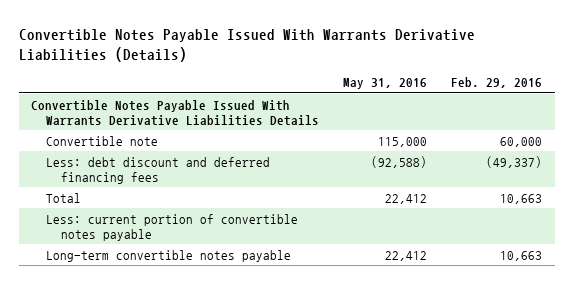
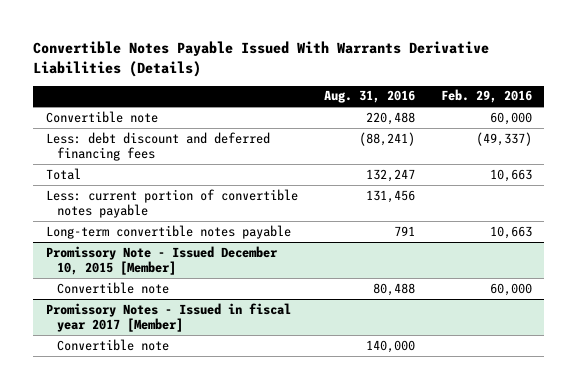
[343,78,428,90] May 31, 2016 -> none
none -> [323,90,415,104] Aug. 31, 2016
[31,99,320,127] Convertible Notes Payable Issued With Warrants Derivative Liabilities Details -> none
none -> [45,245,278,275] Promissory Note - Issued December 10, 2015 [Member]
none -> [56,281,169,294] Convertible note
none -> [45,302,291,332] Promissory Notes - Issued in fiscal year 2017 [Member]
none -> [56,338,169,351] Convertible note

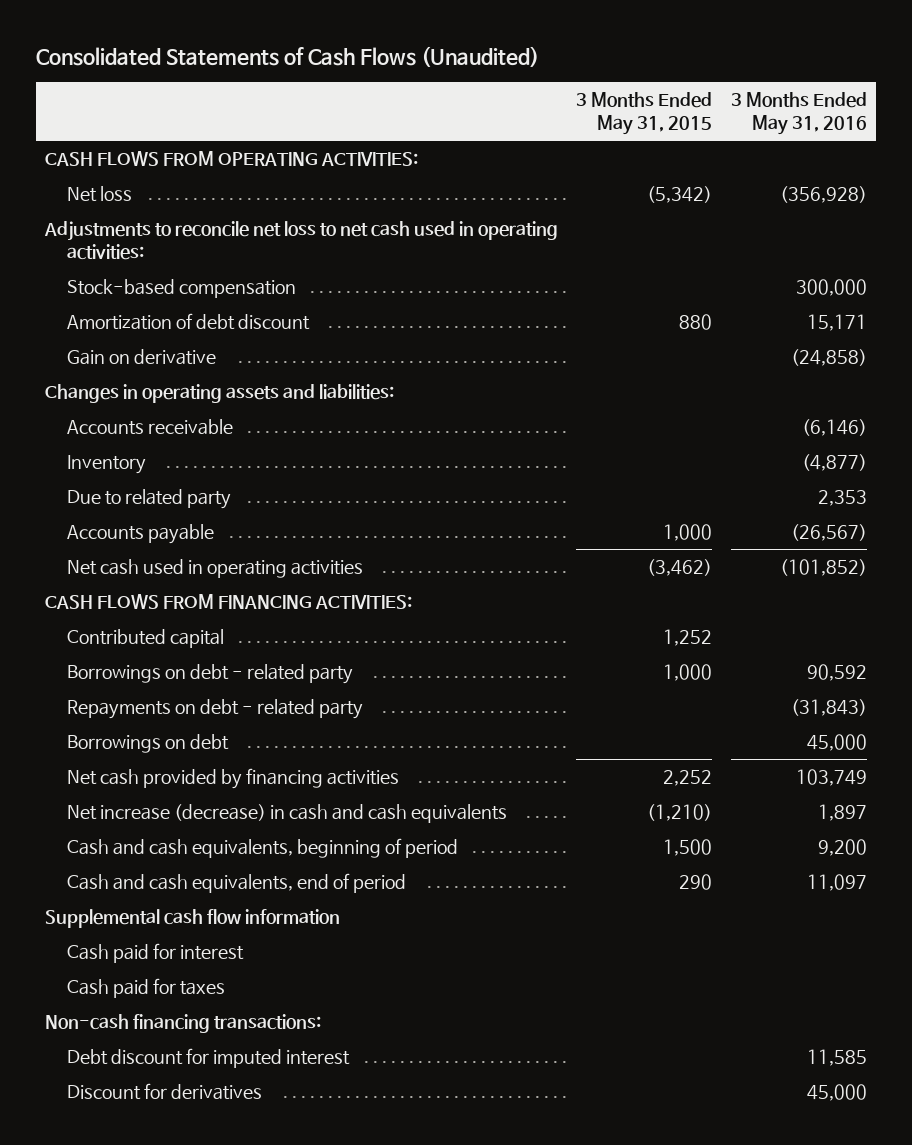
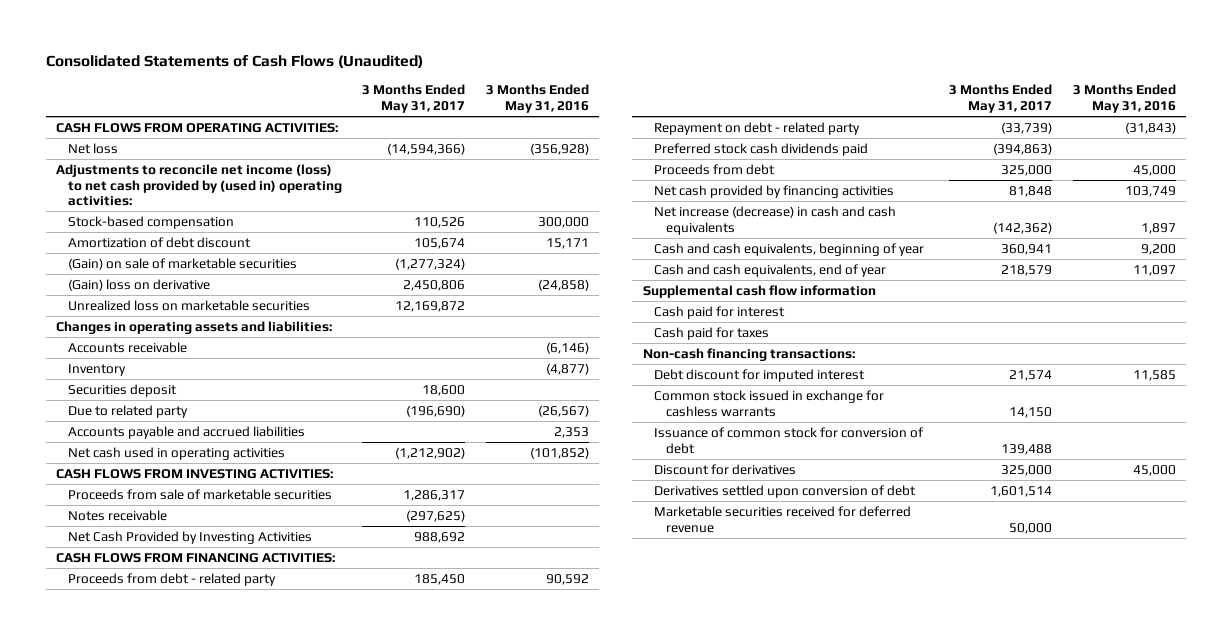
[576,92,713,136] 3 Months Ended May 31, 2015 -> none
none -> [362,84,466,114] 3 Months Ended May 31, 2017
[44,221,559,261] Adjustments to reconcile net loss to net cash used in operating activities: -> [56,163,342,207] Adjustments to reconcile net income (loss) to net cash provided by (used in) operating activities:
none -> [67,257,297,270] (Gain) on sale of marketable securities
[67,349,217,366] Gain on derivative -> [67,278,210,291] (Gain) loss on derivative
none -> [67,299,310,311] Unrealized loss on marketable securities
[67,524,215,545] Accounts payable -> none
none -> [67,383,177,397] Securities deposit
[817,490,867,507] 2,353 -> [537,404,589,417] (26,567)
none -> [67,425,305,439] Accounts payable and accrued liabilities
none -> [56,468,334,479] CASH FLOWS FROM INVESTING ACTIVITIES:
none -> [67,488,332,500] Proceeds from sale of marketable securities
none -> [67,509,167,521] Notes receivable
none -> [67,530,312,544] Net Cash Provided by Investing Activities
[67,629,225,649] Contributed capital -> none
[67,734,230,754] Borrowings on debt -> none
[67,664,354,685] Borrowings on debt - related party -> [67,572,276,586] Proceeds from debt - related party
[67,699,364,720] Repayments on debt - related party -> [654,121,861,135] Repayment on debt - related party
none -> [654,142,869,156] Preferred stock cash dividends paid
none -> [654,163,776,175] Proceeds from debt
[67,838,459,859] Cash and cash equivalents, beginning of period -> [654,242,925,256] Cash and cash equivalents, beginning of year
[67,873,407,894] Cash and cash equivalents, end of period -> [654,263,887,277] Cash and cash equivalents, end of year
none -> [654,389,885,417] Common stock issued in exchange for cashless warrants
none -> [654,426,925,454] Issuance of common stock for conversion of debt
none -> [654,484,917,498] Derivatives settled upon conversion of debt
none -> [654,505,912,533] Marketable securities received for deferred revenue

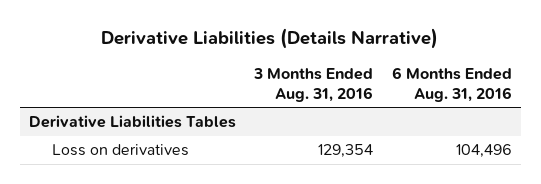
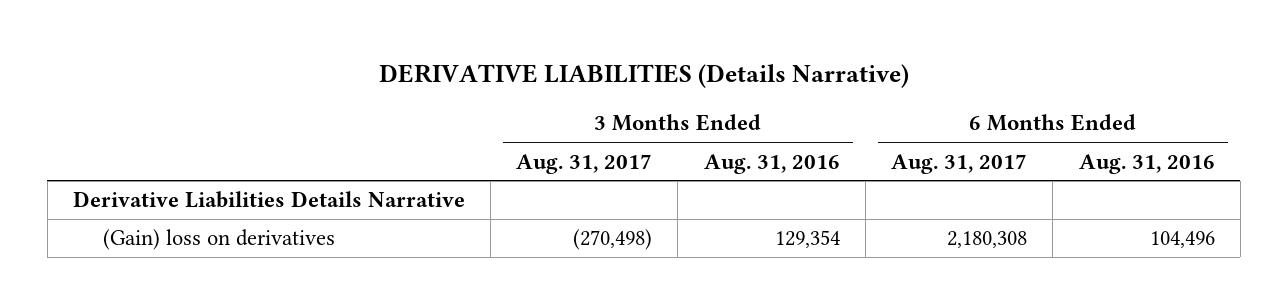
[101,28,439,50] Derivative Liabilities (Details Narrative) -> [378,63,909,88] DERIVATIVE LIABILITIES (Details Narrative)
none -> [516,153,653,174] Aug. 31, 2017
none -> [891,153,1028,174] Aug. 31, 2017
[28,115,236,129] Derivative Liabilities Tables -> [72,191,465,209] Derivative Liabilities Details Narrative
[51,144,189,157] Loss on derivatives -> [103,229,336,251] (Gain) loss on derivatives

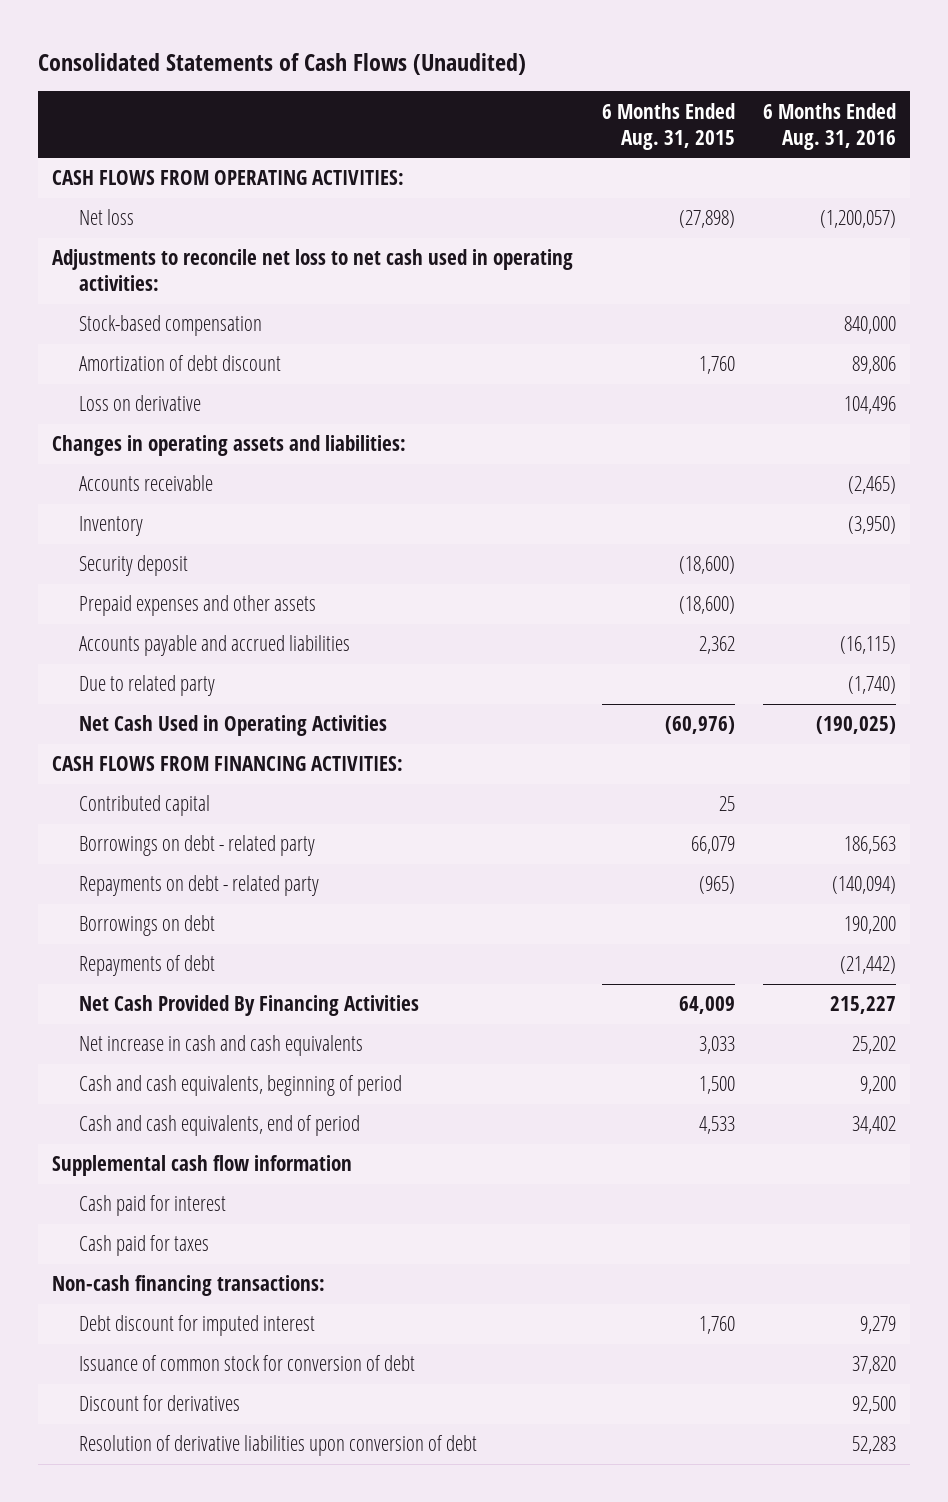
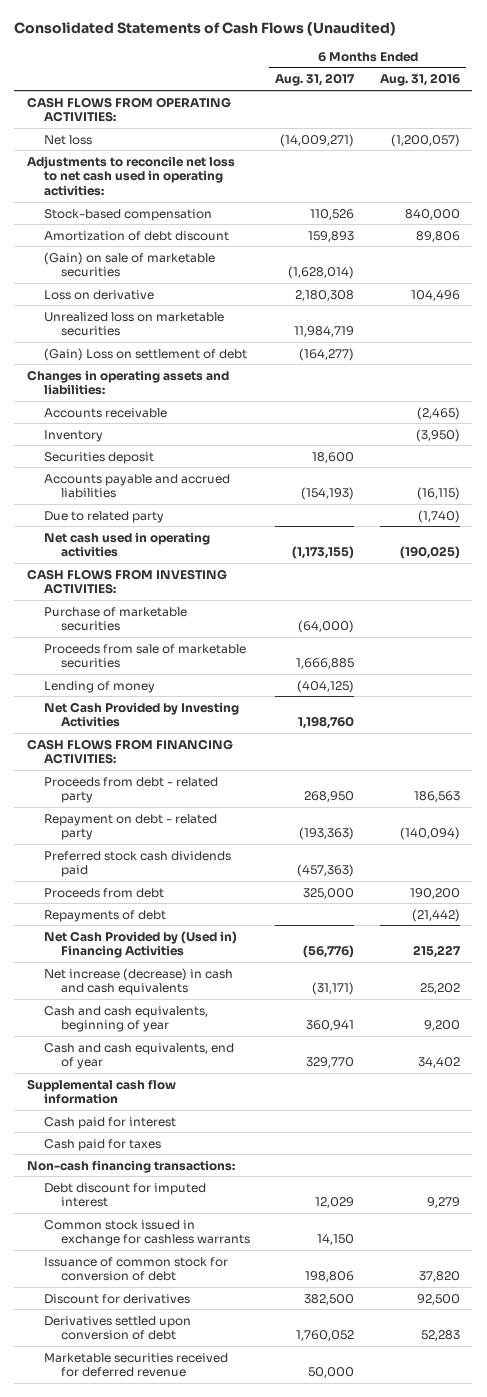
[601,102,735,150] 6 Months Ended Aug. 31, 2015 -> none
none -> [275,73,356,87] Aug. 31, 2017
none -> [43,251,215,278] (Gain) on sale of marketable securities
none -> [43,311,224,337] Unrealized loss on marketable securities
none -> [43,347,247,361] (Gain) Loss on settlement of debt
[79,595,317,617] Prepaid expenses and other assets -> none
[79,555,189,577] Security deposit -> [43,451,154,464] Securities deposit
[79,715,388,737] Net Cash Used in Operating Activities -> [43,531,210,558] Net cash used in operating activities
none -> [27,568,228,595] CASH FLOWS FROM INVESTING ACTIVITIES:
none -> [43,606,187,632] Purchase of marketable securities
none -> [43,643,246,669] Proceeds from sale of marketable securities
none -> [43,680,155,693] Lending of money
none -> [43,701,239,728] Net Cash Provided by Investing Activities
[79,795,211,817] Contributed capital -> none
[79,835,316,857] Borrowings on debt - related party -> [43,776,218,804] Proceeds from debt - related party
[79,875,320,897] Repayments on debt - related party -> [43,813,217,841] Repayment on debt - related party
none -> [43,850,231,878] Preferred stock cash dividends paid
[79,915,216,937] Borrowings on debt -> [43,887,164,898] Proceeds from debt
[79,995,420,1017] Net Cash Provided By Financing Activities -> [43,930,237,959] Net Cash Provided by (Used in) Financing Activities
[79,1035,364,1057] Net increase in cash and cash equivalents -> [43,967,233,996] Net increase (decrease) in cash and cash equivalents
[79,1075,403,1097] Cash and cash equivalents, beginning of period -> [43,1005,208,1033] Cash and cash equivalents, beginning of year
[79,1115,361,1137] Cash and cash equivalents, end of period -> [43,1042,234,1070] Cash and cash equivalents, end of year
none -> [43,1219,250,1247] Common stock issued in exchange for cashless warrants
[79,1435,478,1457] Resolution of derivative liabilities upon conversion of debt -> [43,1315,191,1341] Derivatives settled upon conversion of debt
none -> [43,1352,228,1378] Marketable securities received for deferred revenue

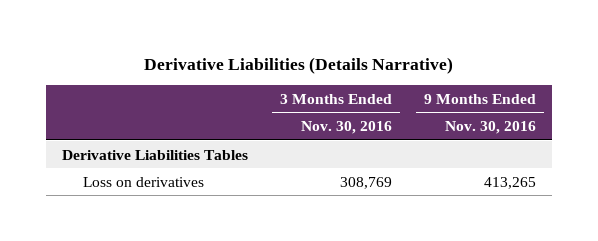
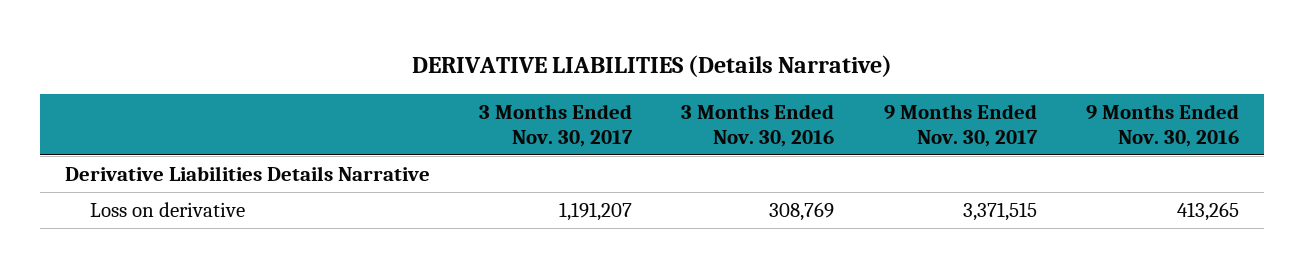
[143,56,453,74] Derivative Liabilities (Details Narrative) -> [411,54,892,77] DERIVATIVE LIABILITIES (Details Narrative)
none -> [479,103,634,147] 3 Months Ended Nov. 30, 2017
none -> [883,103,1038,147] 9 Months Ended Nov. 30, 2017
[61,149,248,160] Derivative Liabilities Tables -> [64,166,430,182] Derivative Liabilities Details Narrative
[82,176,204,187] Loss on derivatives -> [89,202,245,218] Loss on derivative

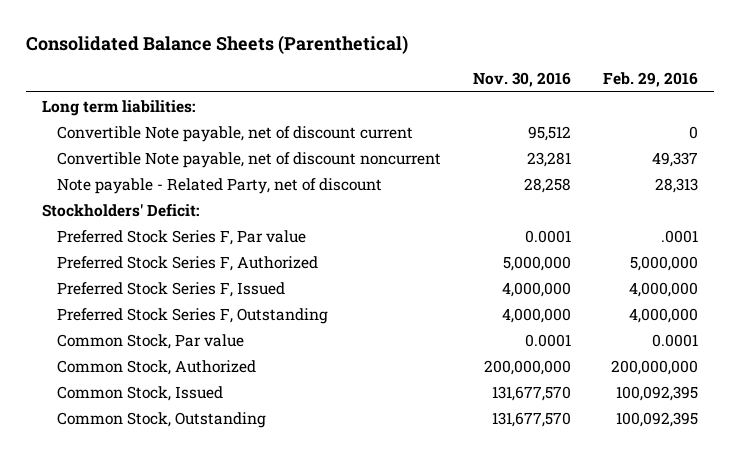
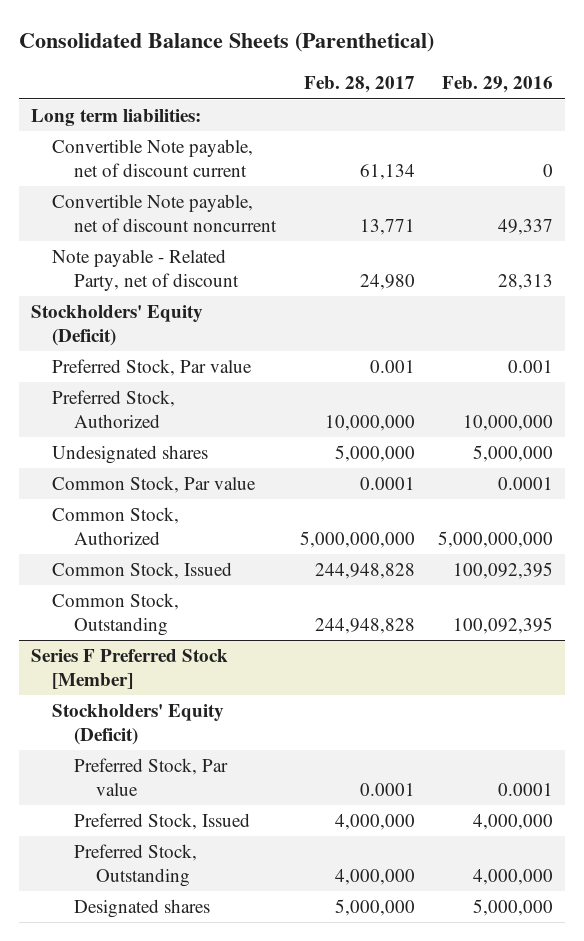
[473,72,572,88] Nov. 30, 2016 -> none
none -> [303,76,415,94] Feb. 28, 2017
[57,281,286,297] Preferred Stock Series F, Issued -> none
[57,307,329,324] Preferred Stock Series F, Outstanding -> none
[41,203,199,217] Stockholders' Deficit: -> [30,304,203,346] Stockholders' Equity (Deficit)
[57,229,307,245] Preferred Stock Series F, Par value -> [52,358,253,376] Preferred Stock, Par value
[661,229,699,243] .0001 -> [508,359,554,373] 0.001
[57,255,319,271] Preferred Stock Series F, Authorized -> [52,389,176,428] Preferred Stock, Authorized
[630,255,699,271] 5,000,000 -> [463,414,554,431] 10,000,000
none -> [52,444,209,464] Undesignated shares
[611,359,699,375] 200,000,000 -> [438,530,554,548] 5,000,000,000
none -> [30,648,228,689] Series F Preferred Stock [Member]
none -> [52,703,225,745] Stockholders' Equity (Deficit)
none -> [74,757,229,796] Preferred Stock, Par value
none -> [74,812,251,830] Preferred Stock, Issued
none -> [74,843,198,887] Preferred Stock, Outstanding
none -> [74,898,211,918] Designated shares

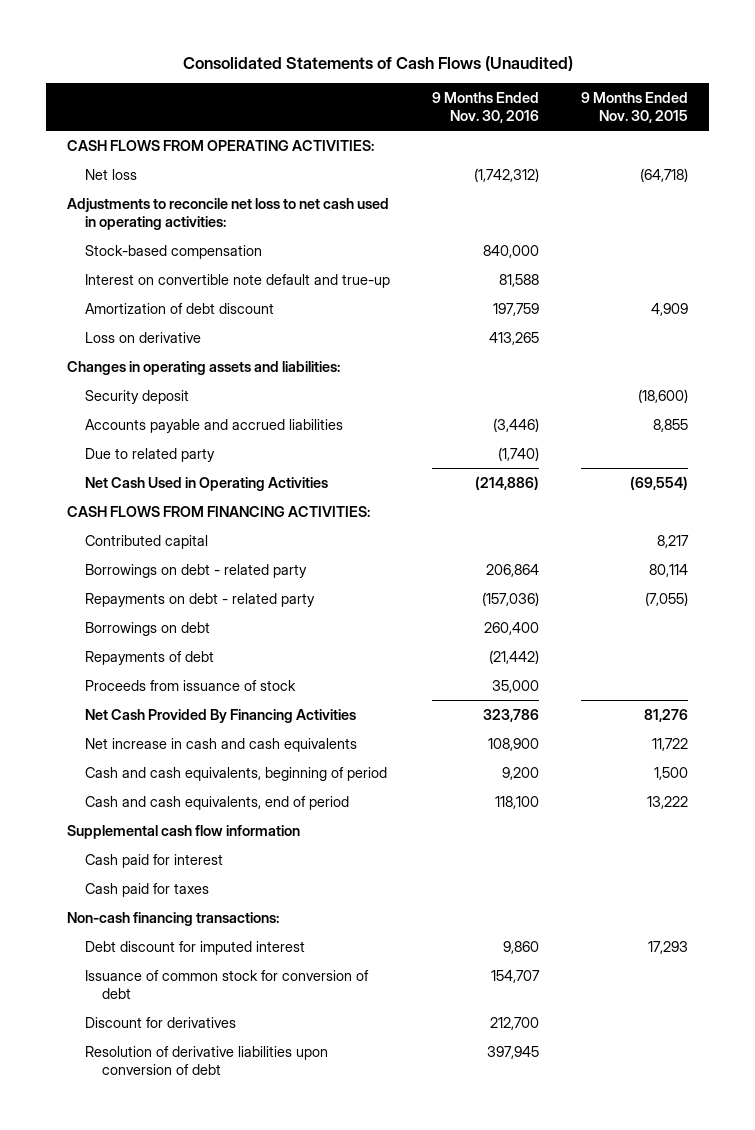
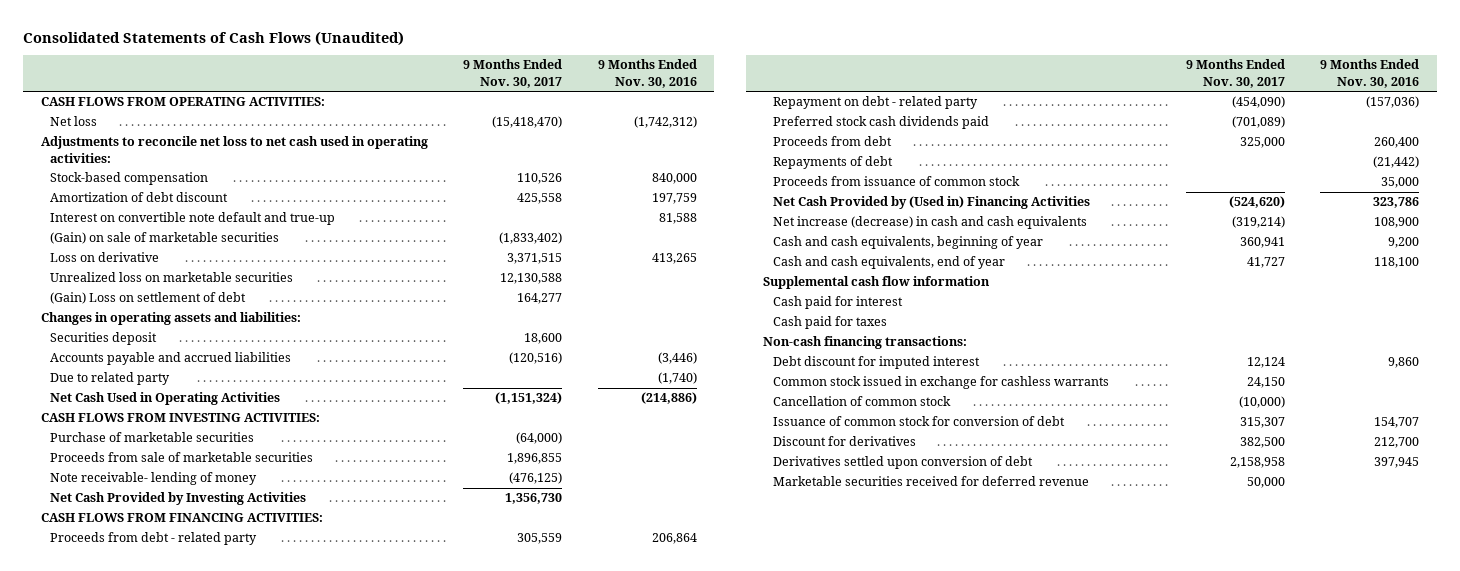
[581,91,689,124] 9 Months Ended Nov. 30, 2015 -> none
none -> [463,59,563,88] 9 Months Ended Nov. 30, 2017
[84,273,390,288] Interest on convertible note default and true-up -> [50,212,336,226] Interest on convertible note default and true-up
none -> [50,232,280,245] (Gain) on sale of marketable securities
none -> [50,272,294,283] Unrealized loss on marketable securities
none -> [50,292,247,305] (Gain) Loss on settlement of debt
[84,389,189,404] Security deposit -> [50,332,158,346] Securities deposit
none -> [40,413,320,423] CASH FLOWS FROM INVESTING ACTIVITIES:
none -> [50,432,255,443] Purchase of marketable securities
none -> [50,452,314,463] Proceeds from sale of marketable securities
none -> [50,472,258,486] Note receivable- lending of money
none -> [50,492,307,506] Net Cash Provided by Investing Activities
[84,534,208,549] Contributed capital -> none
[84,563,307,578] Borrowings on debt - related party -> [50,532,258,546] Proceeds from debt - related party
[84,592,315,607] Repayments on debt - related party -> [772,96,978,110] Repayment on debt - related party
none -> [772,116,989,130] Preferred stock cash dividends paid
[84,621,210,636] Borrowings on debt -> [772,136,892,147] Proceeds from debt
[84,679,296,691] Proceeds from issuance of stock -> [772,176,1020,187] Proceeds from issuance of common stock
[84,708,356,723] Net Cash Provided By Financing Activities -> [772,196,1090,210] Net Cash Provided by (Used in) Financing Activities
[84,737,357,752] Net increase in cash and cash equivalents -> [772,216,1087,230] Net increase (decrease) in cash and cash equivalents
[84,766,387,781] Cash and cash equivalents, beginning of period -> [772,236,1043,250] Cash and cash equivalents, beginning of year
[84,795,349,810] Cash and cash equivalents, end of period -> [772,256,1005,270] Cash and cash equivalents, end of year
none -> [772,376,1109,390] Common stock issued in exchange for cashless warrants
none -> [772,396,951,407] Cancellation of common stock
[84,1045,328,1075] Resolution of derivative liabilities upon conversion of debt -> [772,456,1033,470] Derivatives settled upon conversion of debt
none -> [772,476,1089,487] Marketable securities received for deferred revenue

